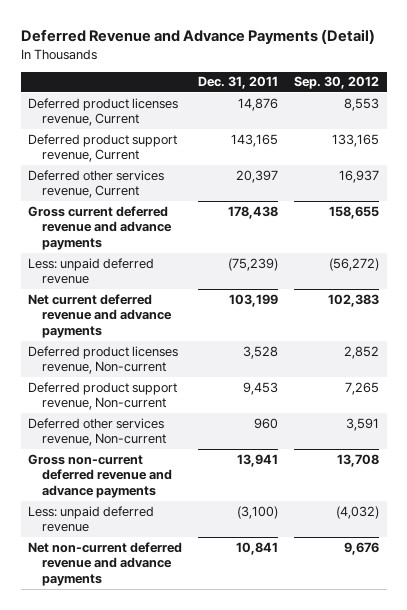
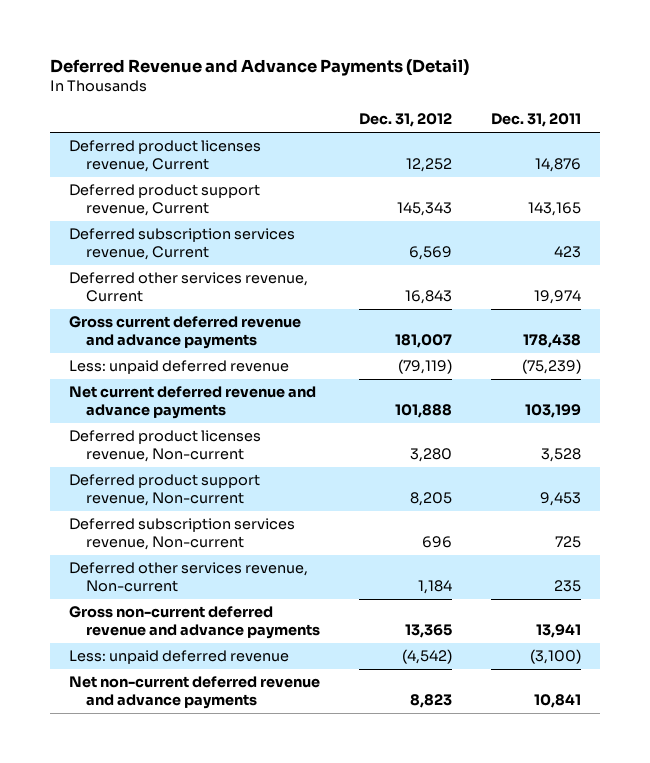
[293,76,379,90] Sep. 30, 2012 -> none
none -> [358,113,452,128] Dec. 31, 2012
none -> [69,228,296,260] Deferred subscription services revenue, Current
[236,169,279,183] 20,397 -> [533,289,581,304] 19,974
none -> [69,518,296,550] Deferred subscription services revenue, Non-current
[254,417,279,429] 960 -> [553,579,581,592] 235

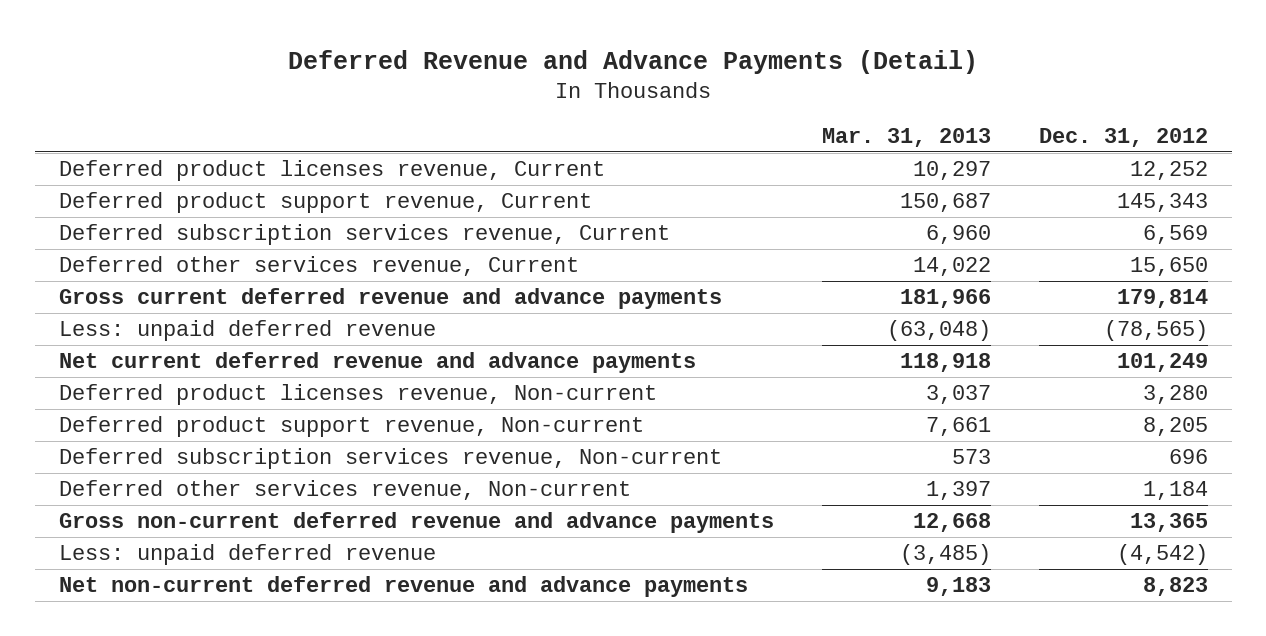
[490,113,581,128] Dec. 31, 2011 -> none
none -> [821,128,991,148] Mar. 31, 2013
[404,289,452,304] 16,843 -> [1129,257,1208,277] 15,650
[394,333,452,348] 181,007 -> [1116,289,1208,309] 179,814
[397,359,452,375] (79,119) -> [1103,320,1208,342] (78,565)
[394,403,452,418] 101,888 -> [1116,353,1208,373] 101,249

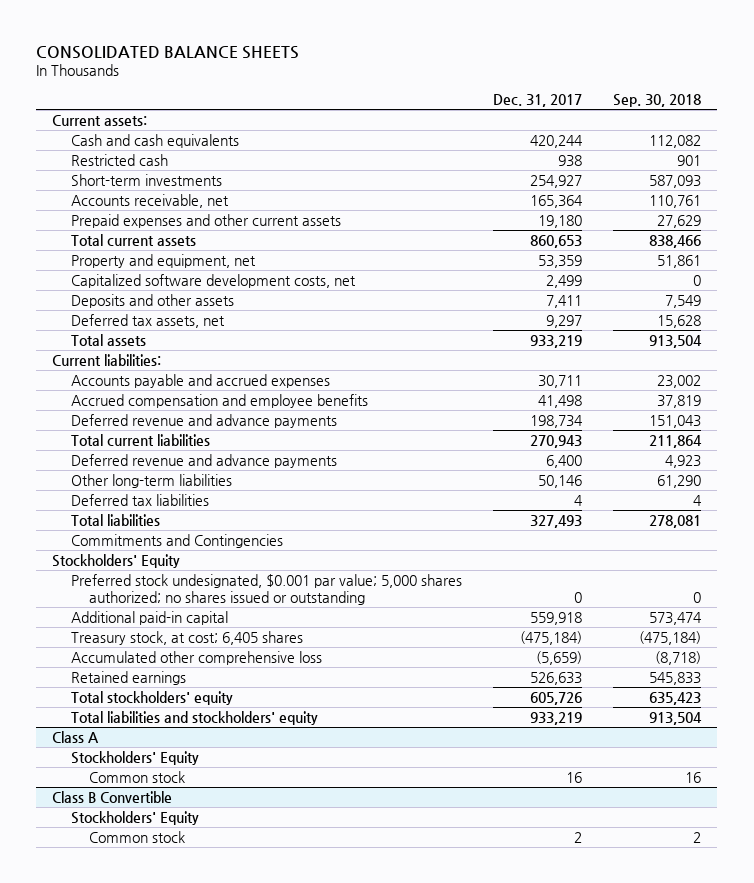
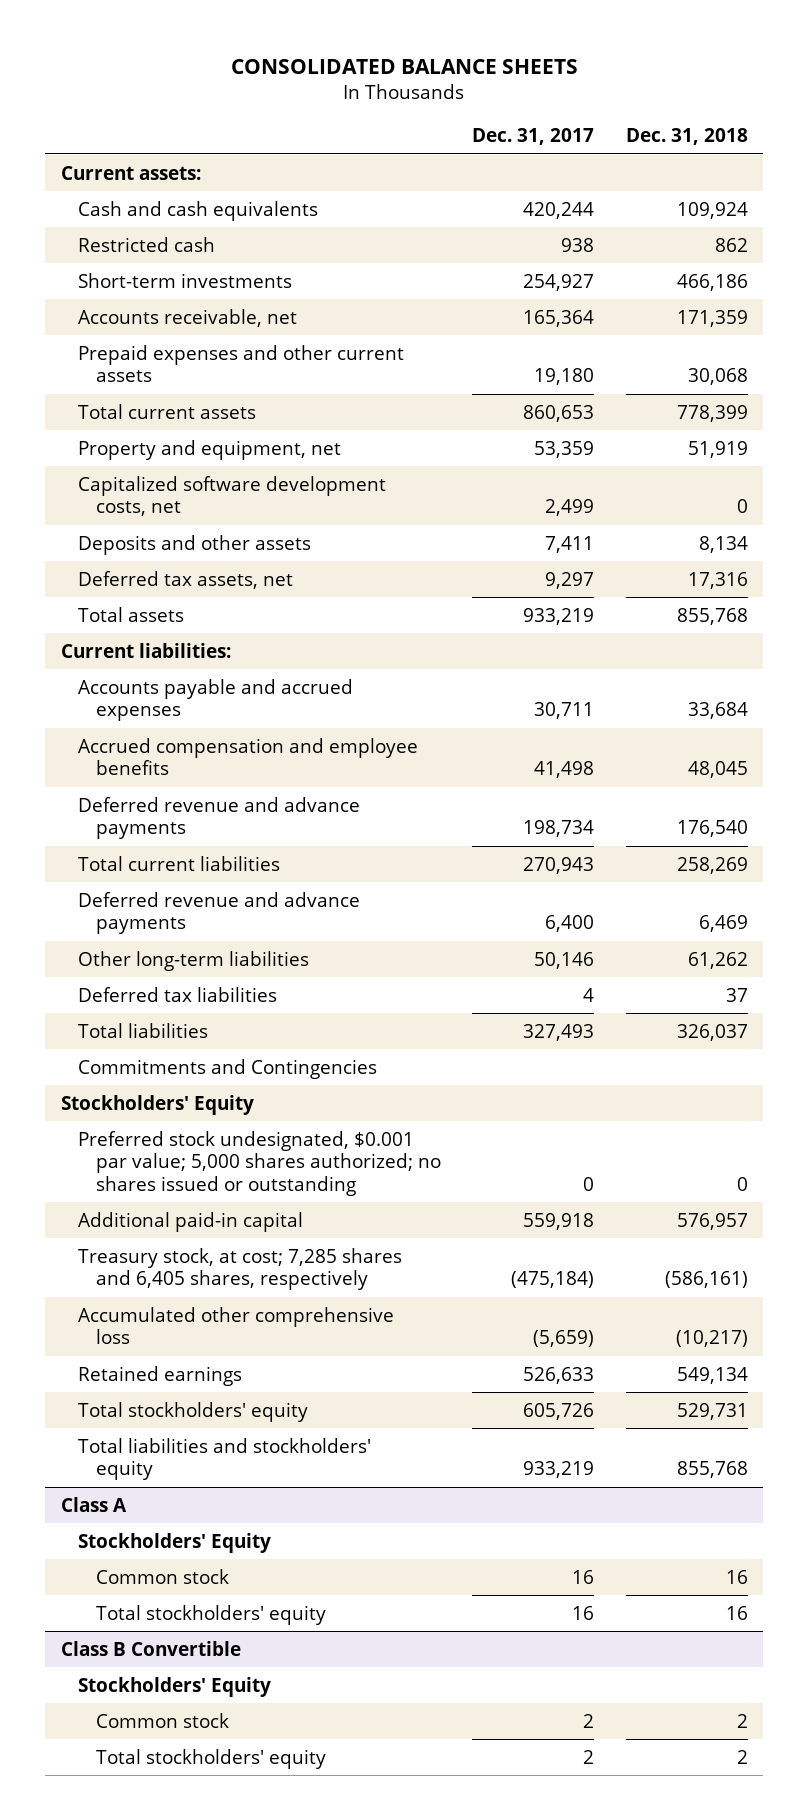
[613,93,702,107] Sep. 30, 2018 -> none
none -> [625,127,748,145] Dec. 31, 2018
[70,630,303,645] Treasury stock, at cost; 6,405 shares -> [78,1247,403,1291] Treasury stock, at cost; 7,285 shares and 6,405 shares, respectively
none -> [95,1604,326,1625] Total stockholders' equity
none -> [95,1748,326,1769] Total stockholders' equity

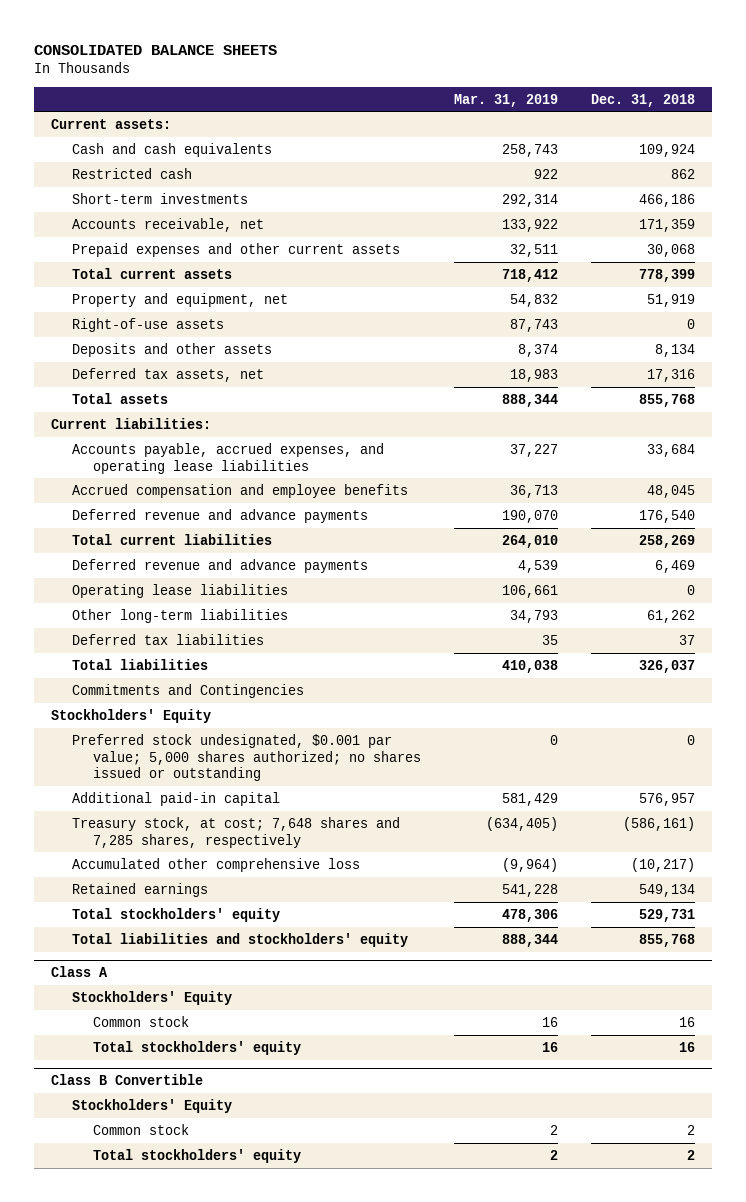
[472,127,595,145] Dec. 31, 2017 -> none
none -> [454,93,559,107] Mar. 31, 2019
[78,475,387,517] Capitalized software development costs, net -> none
none -> [71,317,224,332] Right-of-use assets
[78,678,354,722] Accounts payable and accrued expenses -> [71,442,384,474] Accounts payable, accrued expenses, and operating lease liabilities
none -> [71,583,288,598] Operating lease liabilities
[78,1247,403,1291] Treasury stock, at cost; 7,285 shares and 6,405 shares, respectively -> [71,816,400,848] Treasury stock, at cost; 7,648 shares and 7,285 shares, respectively

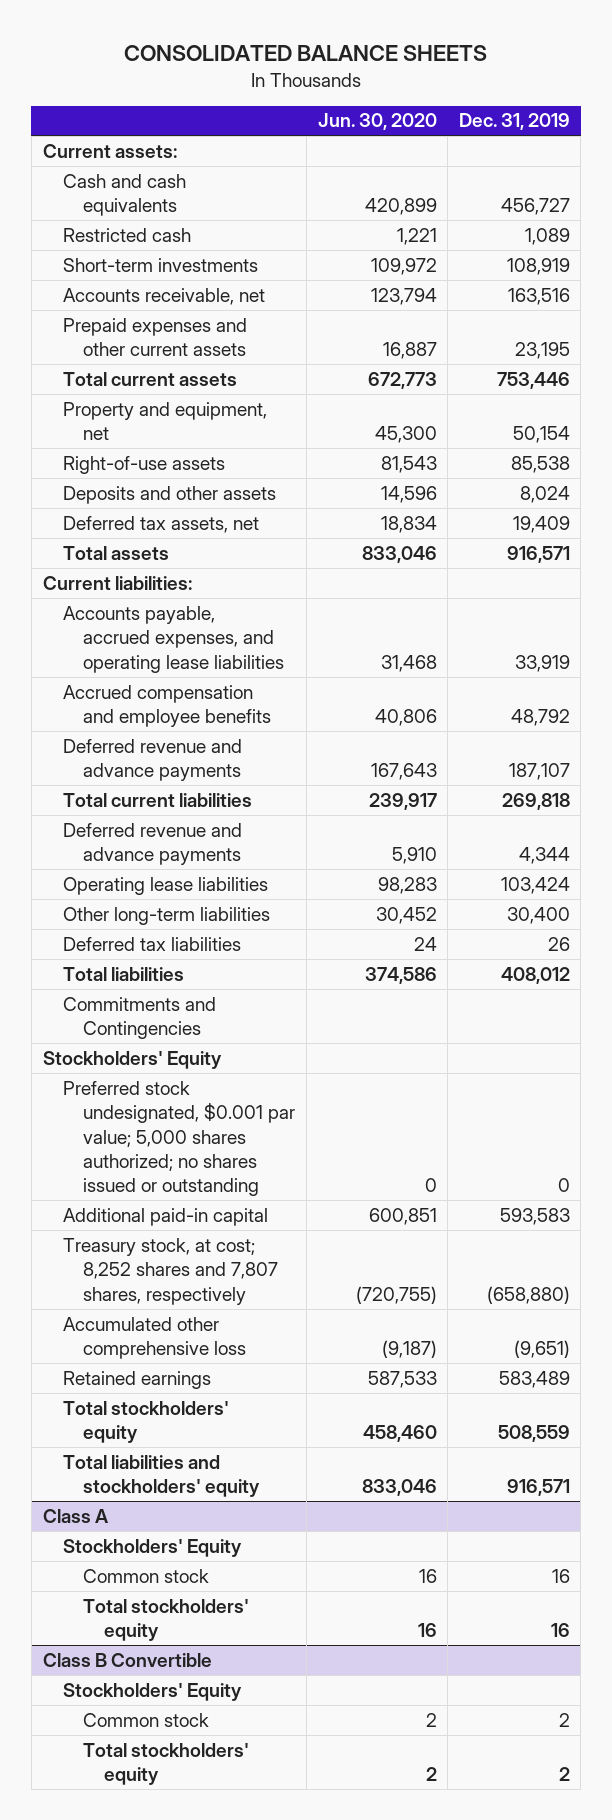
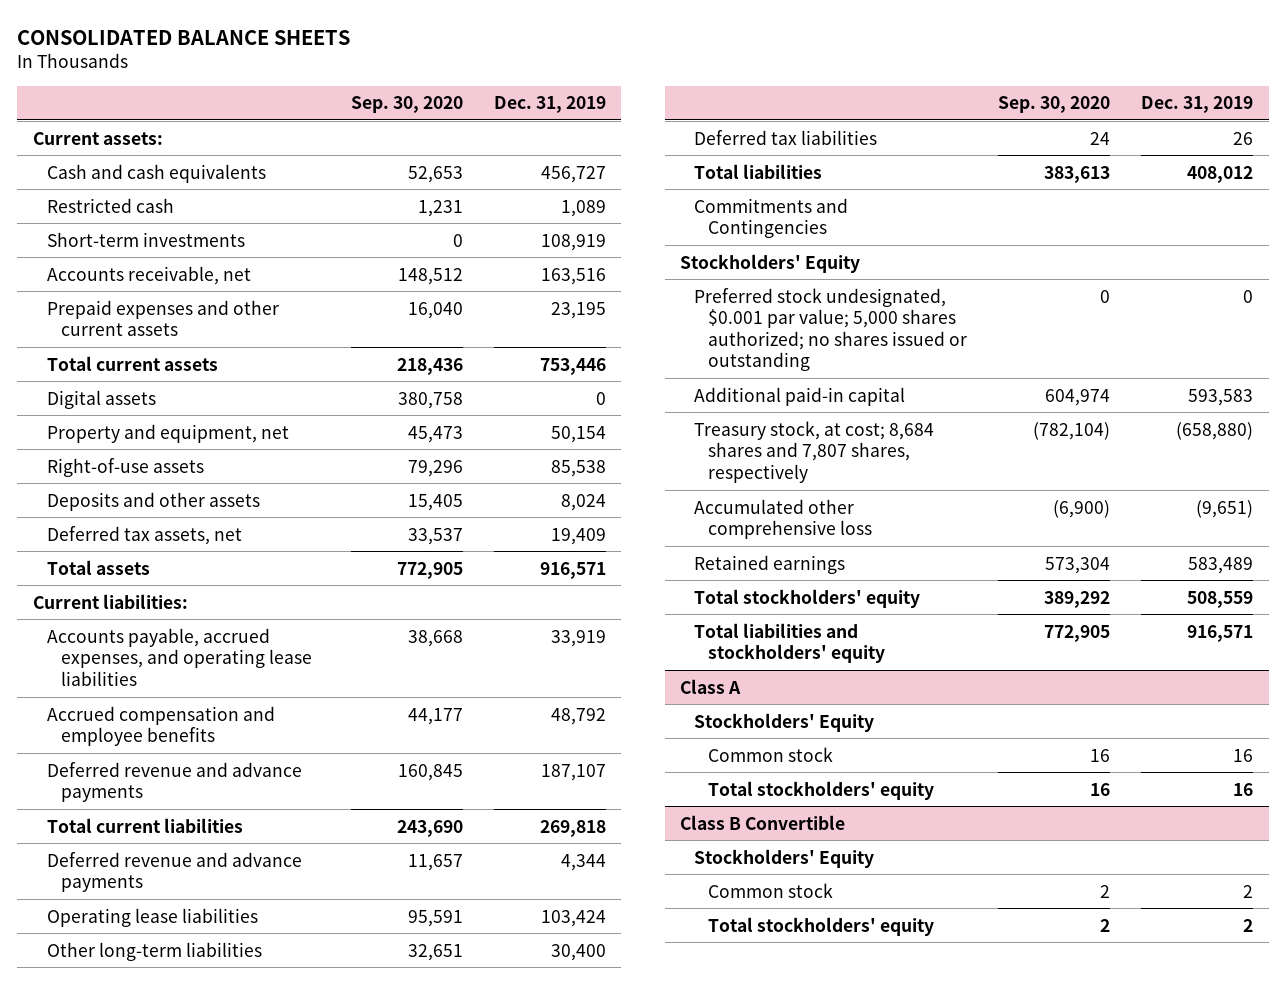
[317,113,437,131] Jun. 30, 2020 -> none
none -> [350,96,463,114] Sep. 30, 2020
none -> [46,389,156,409] Digital assets
[62,1237,279,1305] Treasury stock, at cost; 8,252 shares and 7,807 shares, respectively -> [694,420,935,483] Treasury stock, at cost; 8,684 shares and 7,807 shares, respectively

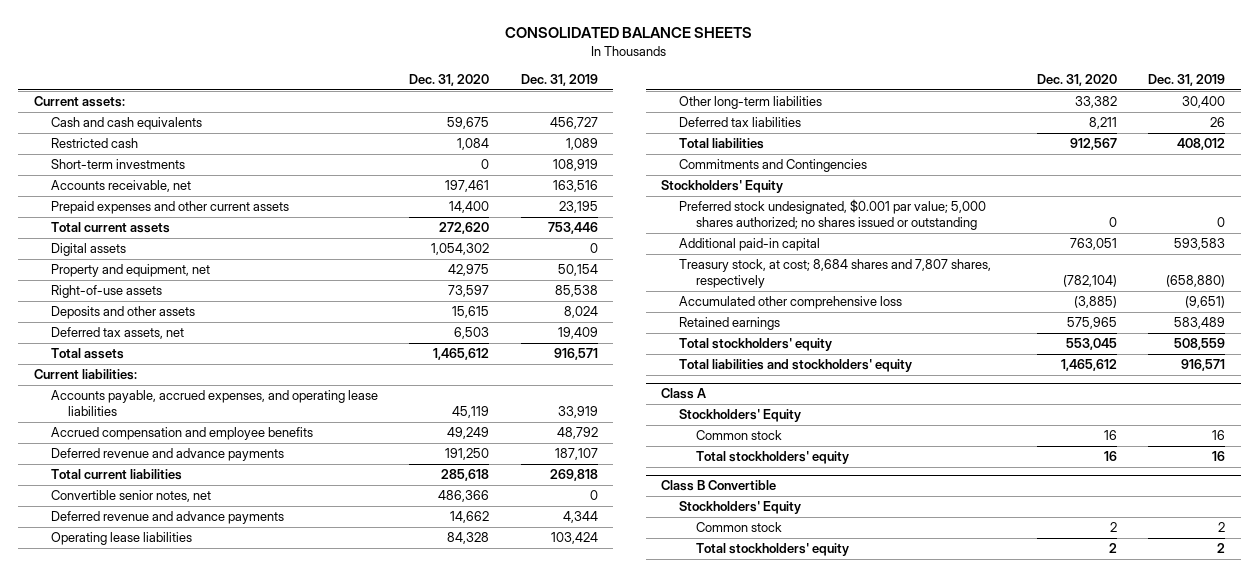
[350,96,463,114] Sep. 30, 2020 -> none
none -> [409,74,490,87] Dec. 31, 2020
none -> [51,490,212,503] Convertible senior notes, net

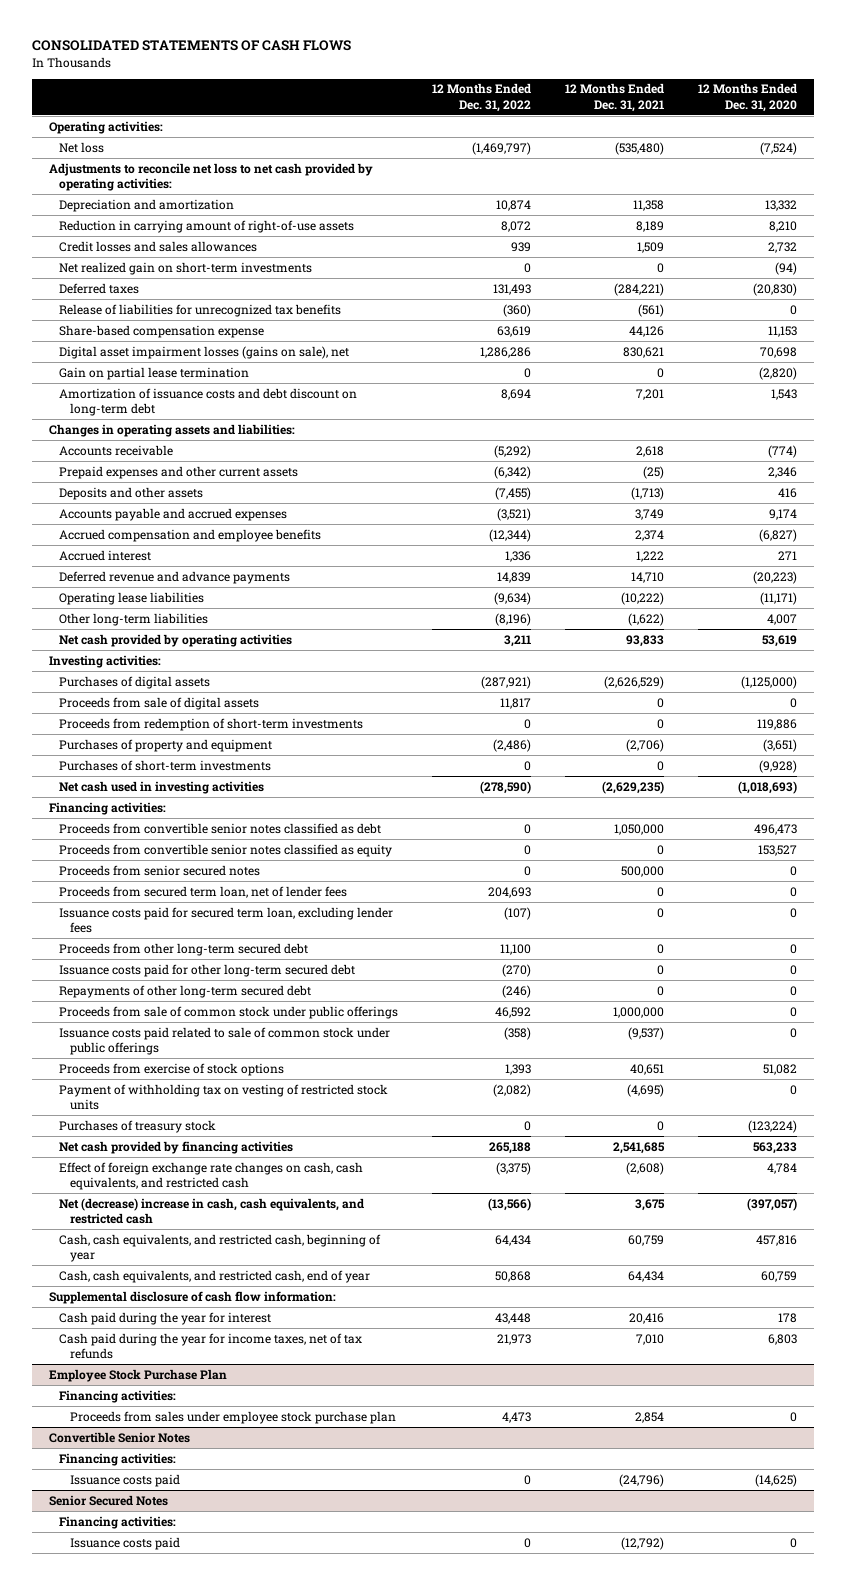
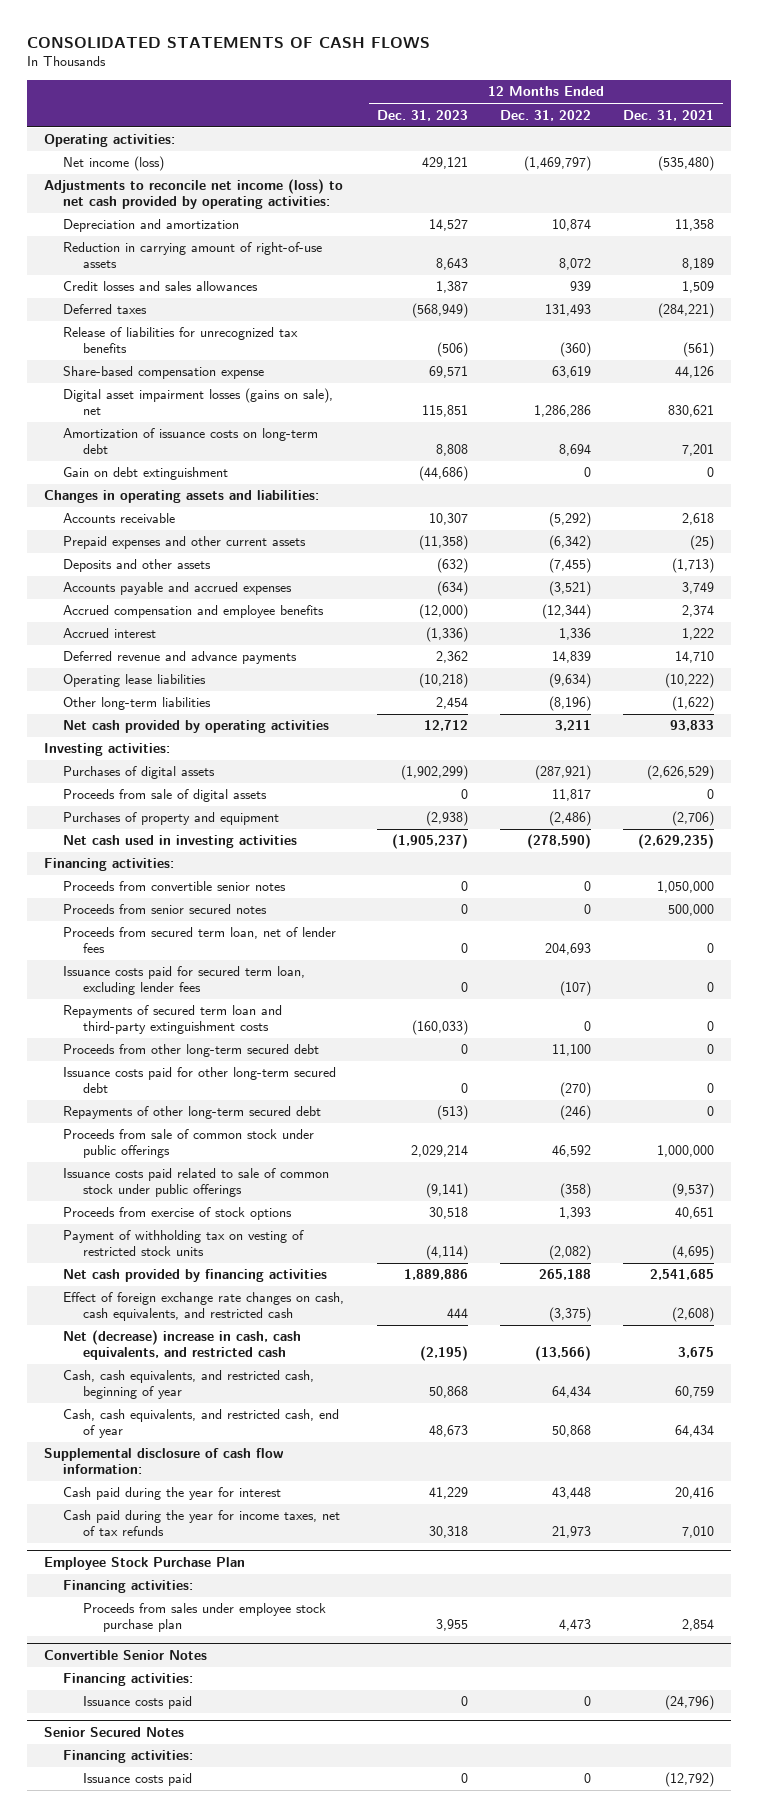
[698,83,798,112] 12 Months Ended Dec. 31, 2020 -> none
none -> [376,109,468,121] Dec. 31, 2023
[59,141,105,153] Net loss -> [63,156,165,172] Net income (loss)
[48,162,373,192] Adjustments to reconcile net loss to net cash provided by operating activities: -> [43,179,343,210] Adjustments to reconcile net income (loss) to net cash provided by operating activities:
[59,261,313,275] Net realized gain on short-term investments -> none
[59,366,250,380] Gain on partial lease termination -> none
[59,387,358,417] Amortization of issuance costs and debt discount on long-term debt -> [63,428,319,455] Amortization of issuance costs on long-term debt
none -> [63,467,229,481] Gain on debt extinguishment
[59,717,364,731] Proceeds from redemption of short-term investments -> none
[59,759,272,771] Purchases of short-term investments -> none
[59,843,393,857] Proceeds from convertible senior notes classified as equity -> none
[59,822,382,834] Proceeds from convertible senior notes classified as debt -> [63,881,287,892] Proceeds from convertible senior notes
none -> [63,1005,283,1035] Repayments of secured term loan and third-party extinguishment costs
[59,1119,217,1133] Purchases of treasury stock -> none

